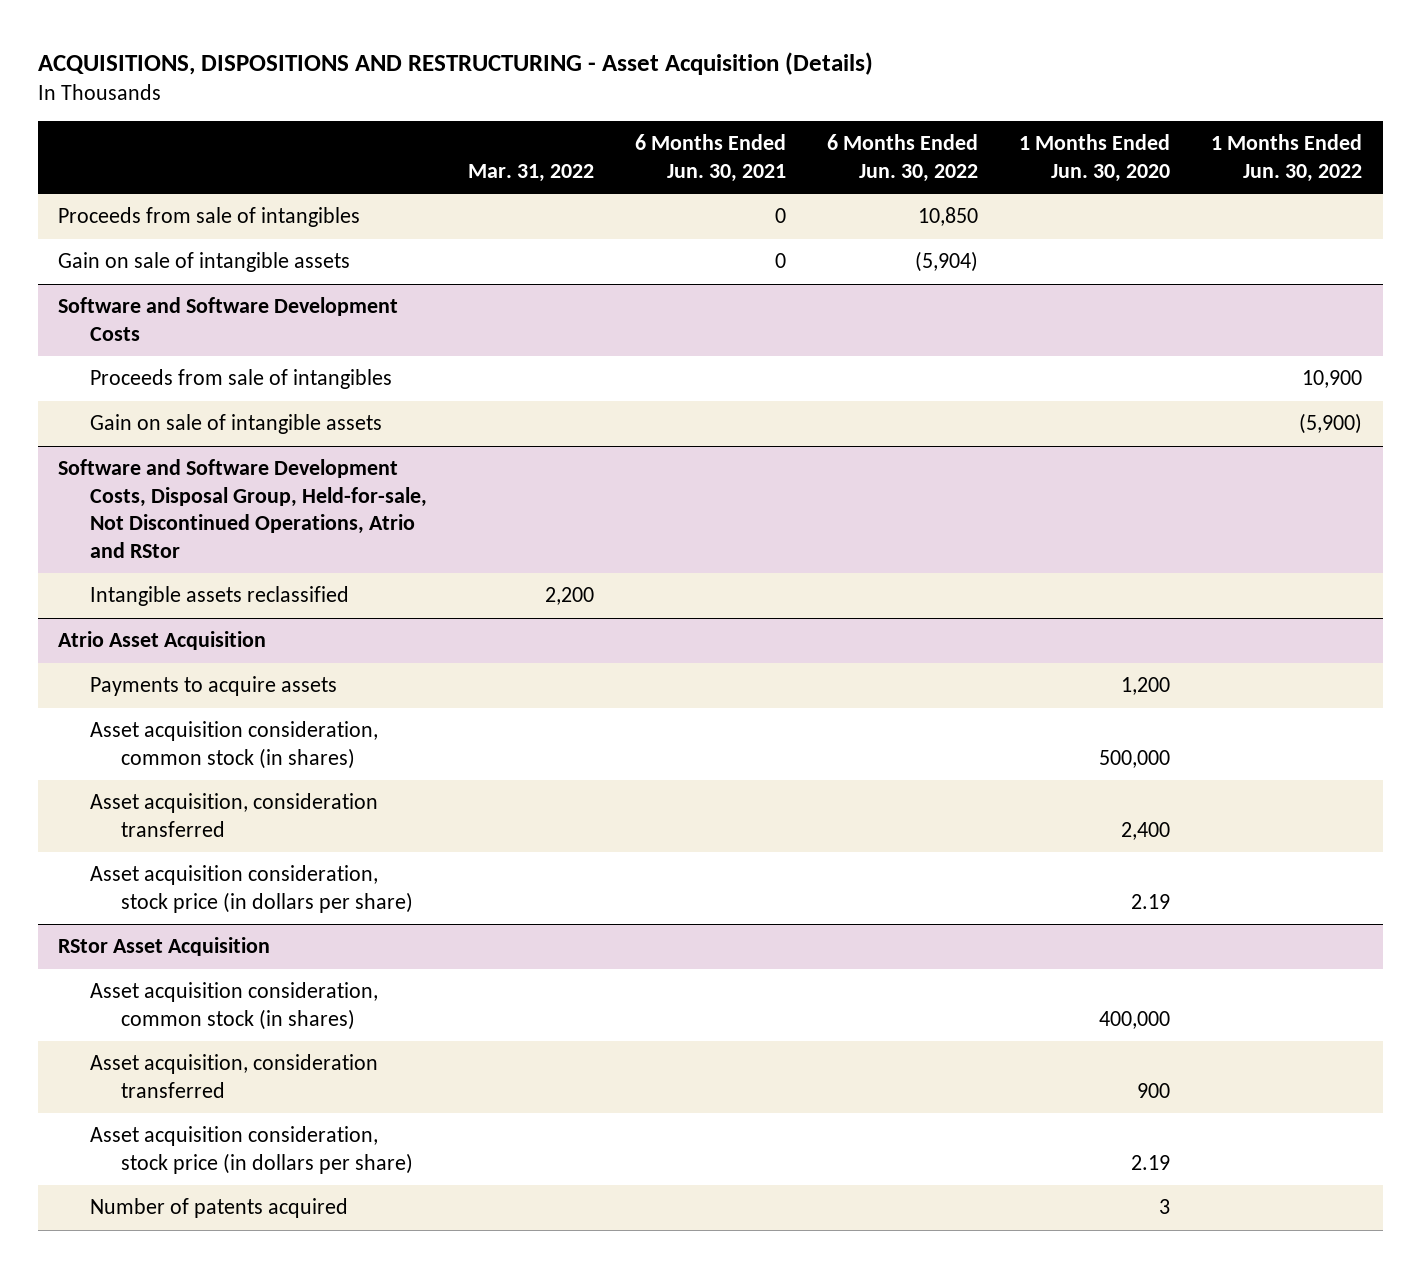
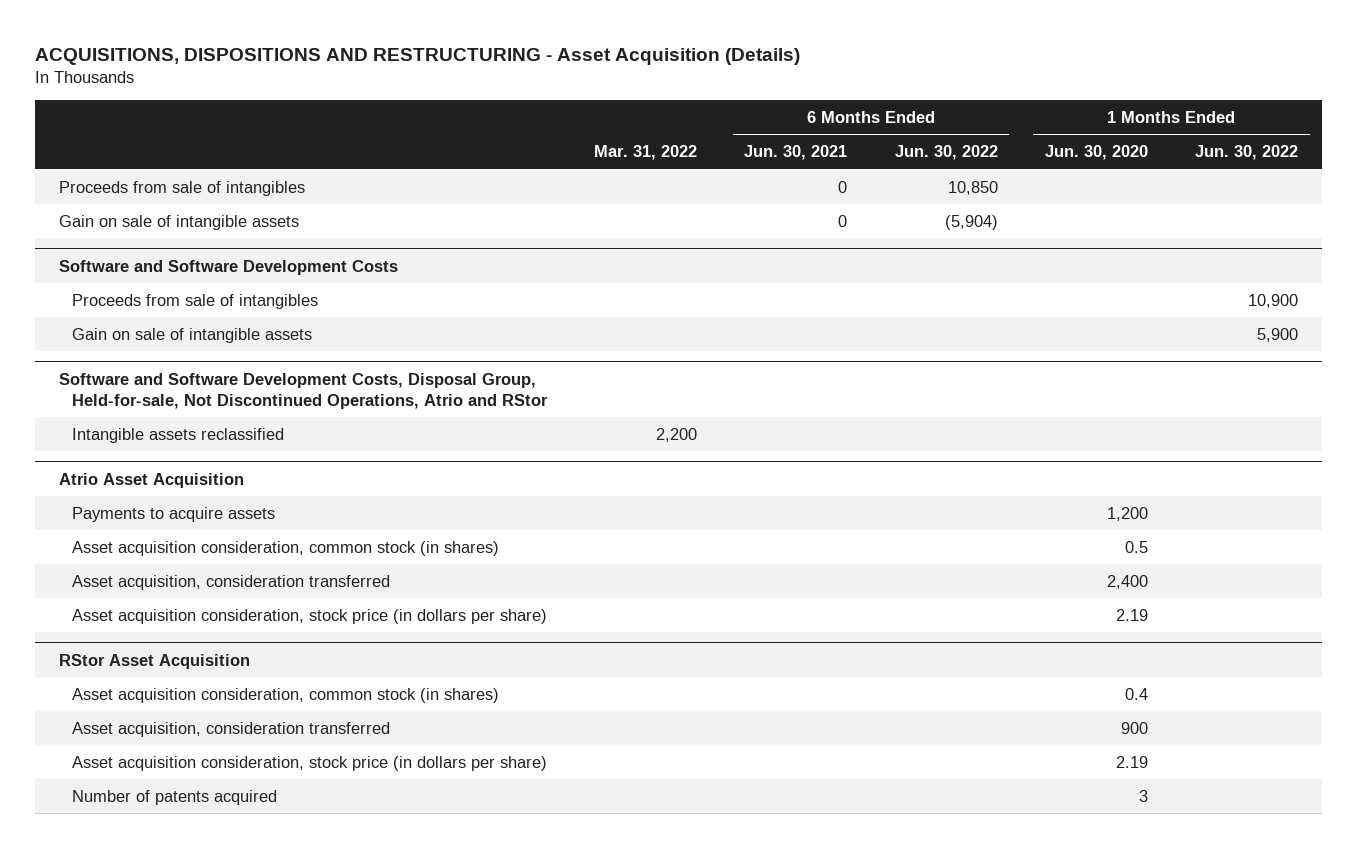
[1299,413,1363,435] (5,900) -> [1257,327,1299,342] 5,900
[1099,749,1171,768] 500,000 -> [1124,540,1148,553] 0.5
[1099,1010,1171,1029] 400,000 -> [1124,687,1148,700] 0.4

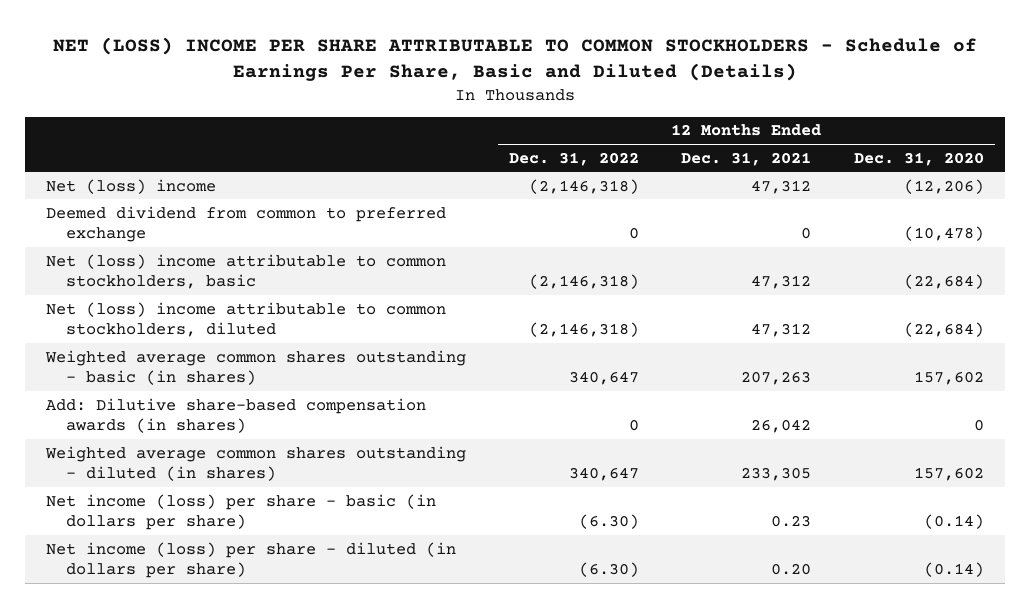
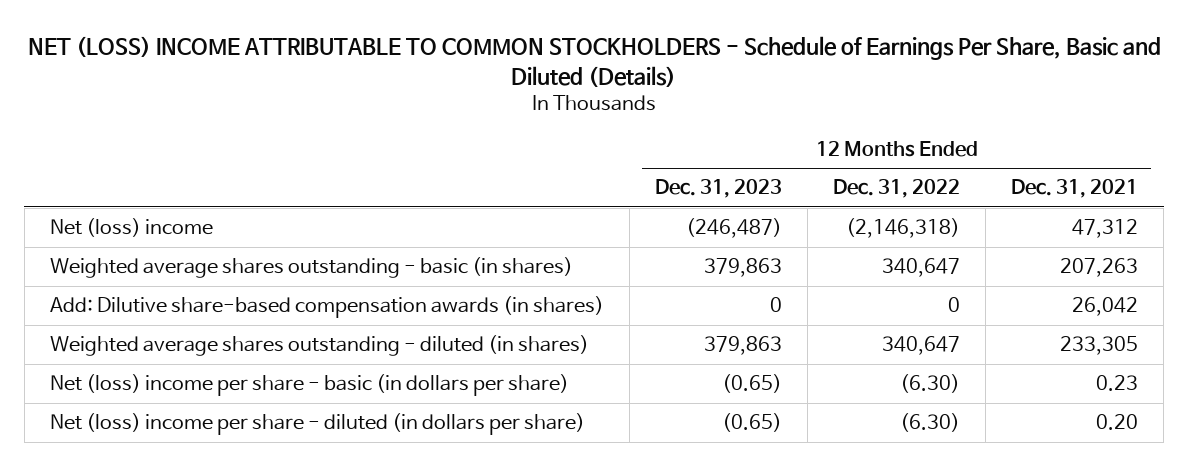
[52,36,977,82] NET (LOSS) INCOME PER SHARE ATTRIBUTABLE TO COMMON STOCKHOLDERS - Schedule of Earnings Per Share, Basic and Diluted (Details) -> [28,36,1162,88] NET (LOSS) INCOME ATTRIBUTABLE TO COMMON STOCKHOLDERS - Schedule of Earnings Per Share, Basic and Diluted (Details)
[854,151,985,166] Dec. 31, 2020 -> none
none -> [655,179,783,199] Dec. 31, 2023
[45,205,446,243] Deemed dividend from common to preferred exchange -> none
[45,253,446,290] Net (loss) income attributable to common stockholders, basic -> none
[45,301,446,338] Net (loss) income attributable to common stockholders, diluted -> none
[44,349,466,386] Weighted average common shares outstanding - basic (in shares) -> [49,257,573,279] Weighted average shares outstanding - basic (in shares)
[44,445,466,482] Weighted average common shares outstanding - diluted (in shares) -> [49,335,589,357] Weighted average shares outstanding - diluted (in shares)
[45,493,436,531] Net income (loss) per share - basic (in dollars per share) -> [49,374,569,397] Net (loss) income per share - basic (in dollars per share)
[45,541,456,579] Net income (loss) per share - diluted (in dollars per share) -> [49,413,585,436] Net (loss) income per share - diluted (in dollars per share)

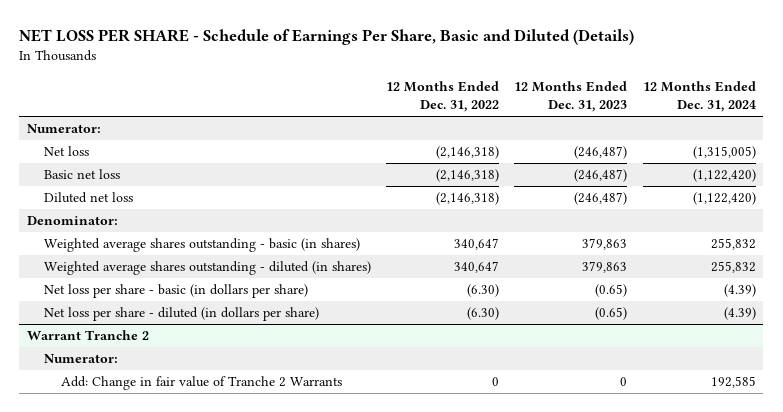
[28,36,1162,88] NET (LOSS) INCOME ATTRIBUTABLE TO COMMON STOCKHOLDERS - Schedule of Earnings Per Share, Basic and Diluted (Details) -> [19,29,635,46] NET LOSS PER SHARE - Schedule of Earnings Per Share, Basic and Diluted (Details)
[1011,179,1139,199] Dec. 31, 2021 -> none
none -> [642,80,756,113] 12 Months Ended Dec. 31, 2024
none -> [26,124,101,134] Numerator:
[49,218,213,238] Net (loss) income -> [43,146,89,157] Net loss
none -> [43,169,120,180] Basic net loss
none -> [43,192,133,204] Diluted net loss
none -> [26,216,118,226] Denominator:
[49,296,604,319] Add: Dilutive share-based compensation awards (in shares) -> none
[49,374,569,397] Net (loss) income per share - basic (in dollars per share) -> [43,284,308,299] Net loss per share - basic (in dollars per share)
[49,413,585,436] Net (loss) income per share - diluted (in dollars per share) -> [43,307,319,322] Net loss per share - diluted (in dollars per share)
none -> [26,330,149,341] Warrant Tranche 2
none -> [43,354,118,364] Numerator:
none -> [60,376,342,391] Add: Change in fair value of Tranche 2 Warrants

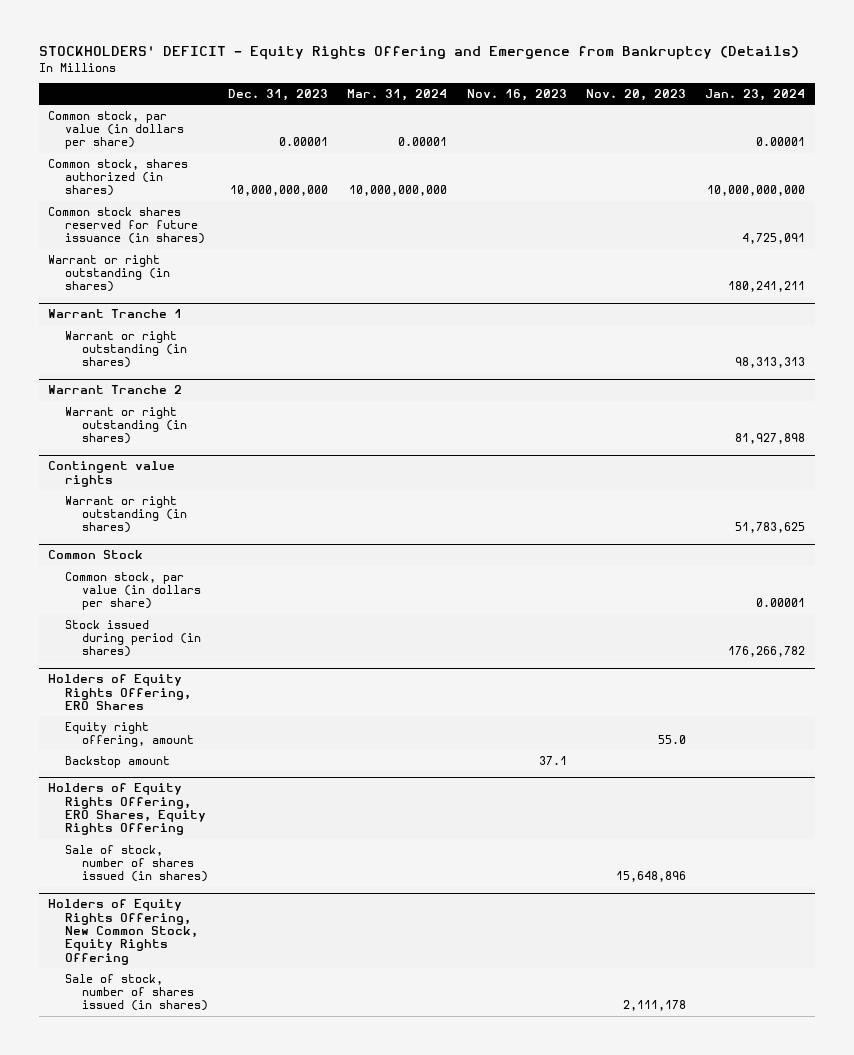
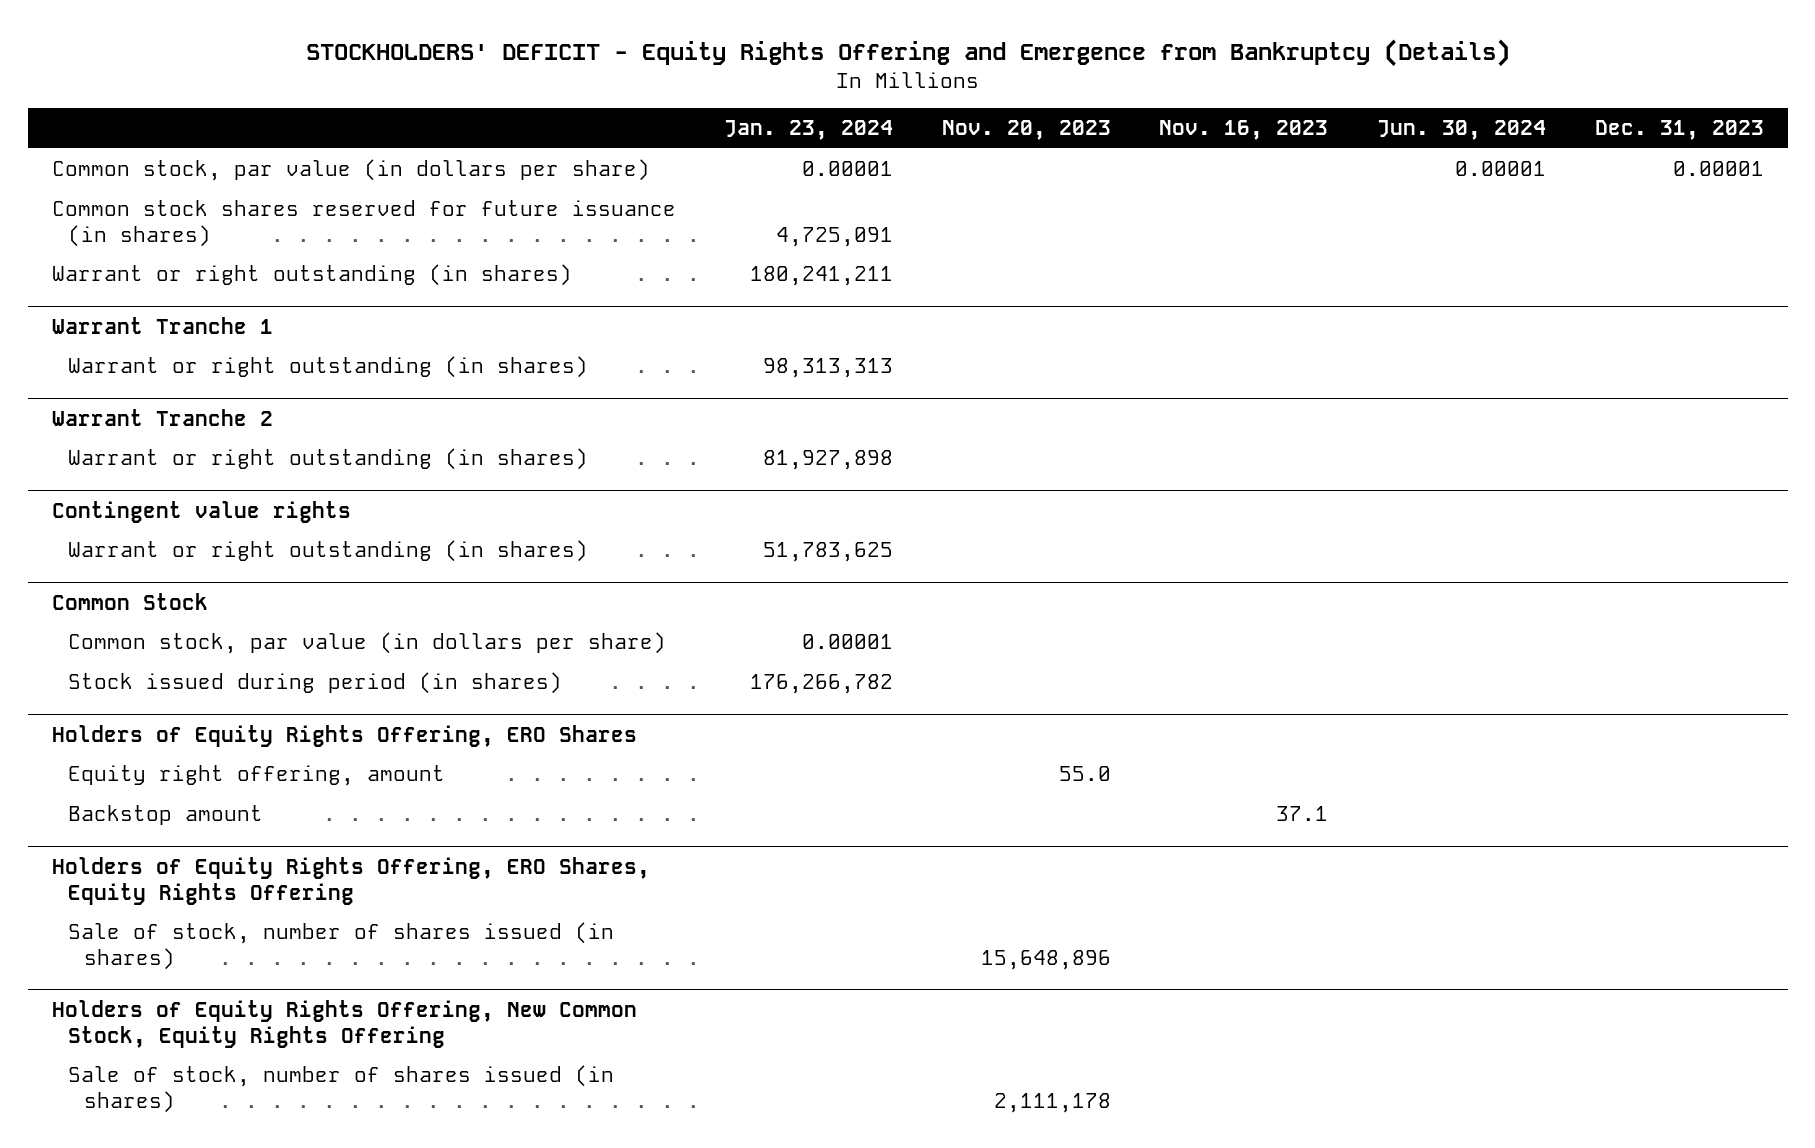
[347,88,448,101] Mar. 31, 2024 -> none
none -> [1377,120,1547,141] Jun. 30, 2024
[48,158,189,197] Common stock, shares authorized (in shares) -> none

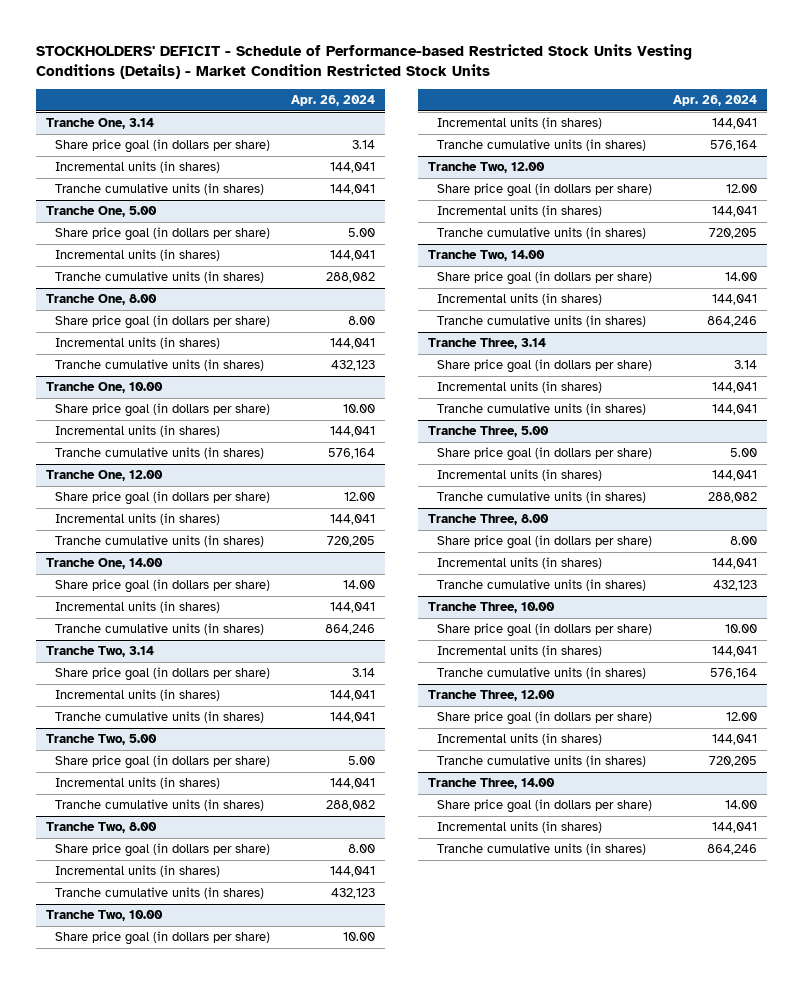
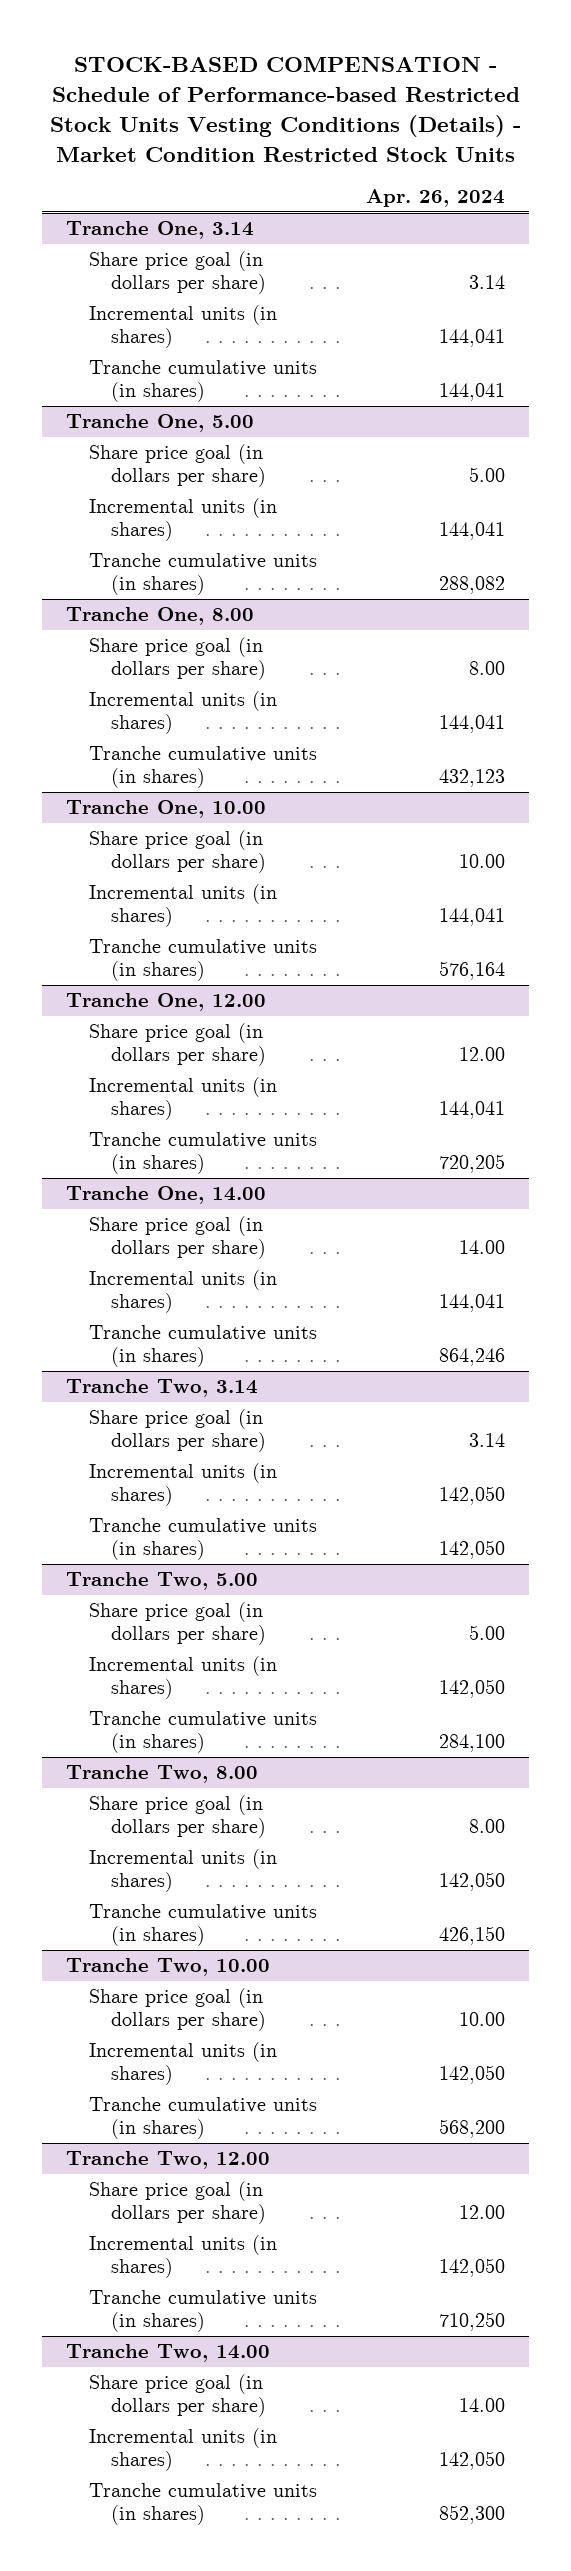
[35,43,692,79] STOCKHOLDERS' DEFICIT - Schedule of Performance-based Restricted Stock Units Vesting Conditions (Details) - Market Condition Restricted Stock Units -> [49,56,521,162] STOCK-BASED COMPENSATION - Schedule of Performance-based Restricted Stock Units Vesting Conditions (Details) - Market Condition Restricted Stock Units
[329,690,375,702] 144,041 -> [438,1485,505,1505] 142,050
[329,712,375,724] 144,041 -> [438,1539,505,1559] 142,050
[329,778,375,790] 144,041 -> [438,1678,505,1698] 142,050
[325,800,375,812] 288,082 -> [438,1733,505,1752] 284,100
[329,866,375,878] 144,041 -> [438,1871,505,1891] 142,050
[330,888,375,900] 432,123 -> [438,1925,505,1945] 426,150
[711,118,757,130] 144,041 -> [438,2064,505,2084] 142,050
[709,140,757,152] 576,164 -> [438,2118,505,2138] 568,200
[711,206,757,218] 144,041 -> [438,2257,505,2277] 142,050
[708,228,757,240] 720,205 -> [438,2311,505,2331] 710,250
[427,338,546,350] Tranche Three, 3.14 -> none
[437,359,653,374] Share price goal (in dollars per share) -> none
[437,381,603,394] Incremental units (in shares) -> none
[437,403,647,416] Tranche cumulative units (in shares) -> none
[427,426,549,438] Tranche Three, 5.00 -> none
[437,447,653,462] Share price goal (in dollars per share) -> none
[437,469,603,482] Incremental units (in shares) -> none
[437,491,647,504] Tranche cumulative units (in shares) -> none
[427,514,549,526] Tranche Three, 8.00 -> none
[437,535,653,550] Share price goal (in dollars per share) -> none
[437,557,603,570] Incremental units (in shares) -> none
[437,579,647,592] Tranche cumulative units (in shares) -> none
[427,602,555,614] Tranche Three, 10.00 -> none
[437,623,653,638] Share price goal (in dollars per share) -> none
[437,645,603,658] Incremental units (in shares) -> none
[437,667,647,680] Tranche cumulative units (in shares) -> none
[427,690,555,702] Tranche Three, 12.00 -> none
[437,711,653,726] Share price goal (in dollars per share) -> none
[437,733,603,746] Incremental units (in shares) -> none
[437,755,647,768] Tranche cumulative units (in shares) -> none
[427,778,555,790] Tranche Three, 14.00 -> none
[437,799,653,814] Share price goal (in dollars per share) -> none
[437,821,603,834] Incremental units (in shares) -> none
[437,843,647,856] Tranche cumulative units (in shares) -> none
[711,294,757,306] 144,041 -> [438,2450,505,2470] 142,050
[706,316,757,328] 864,246 -> [438,2504,505,2524] 852,300

